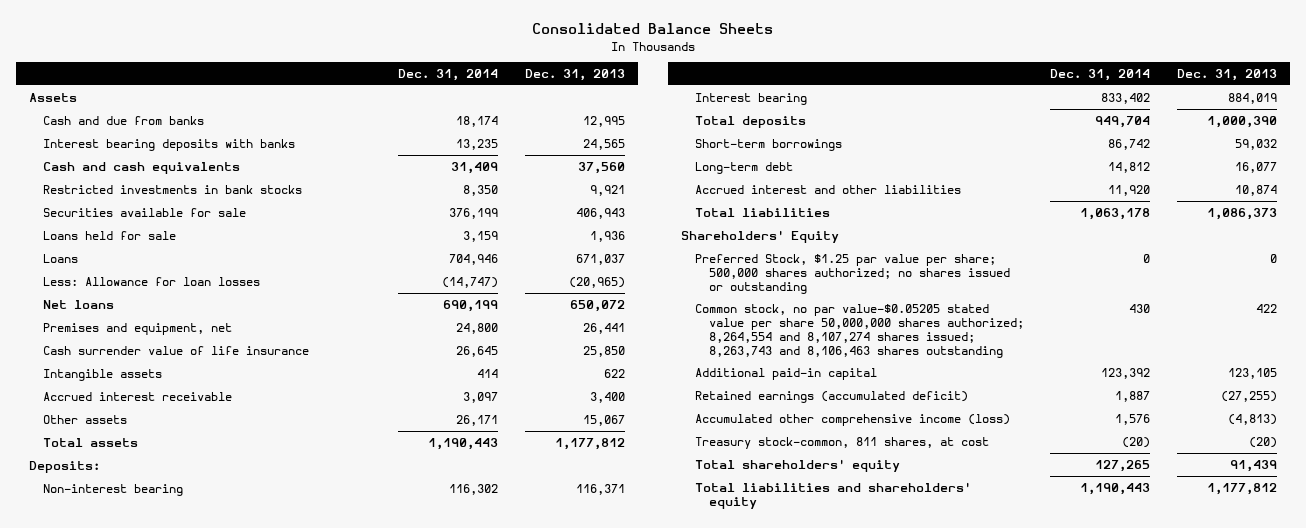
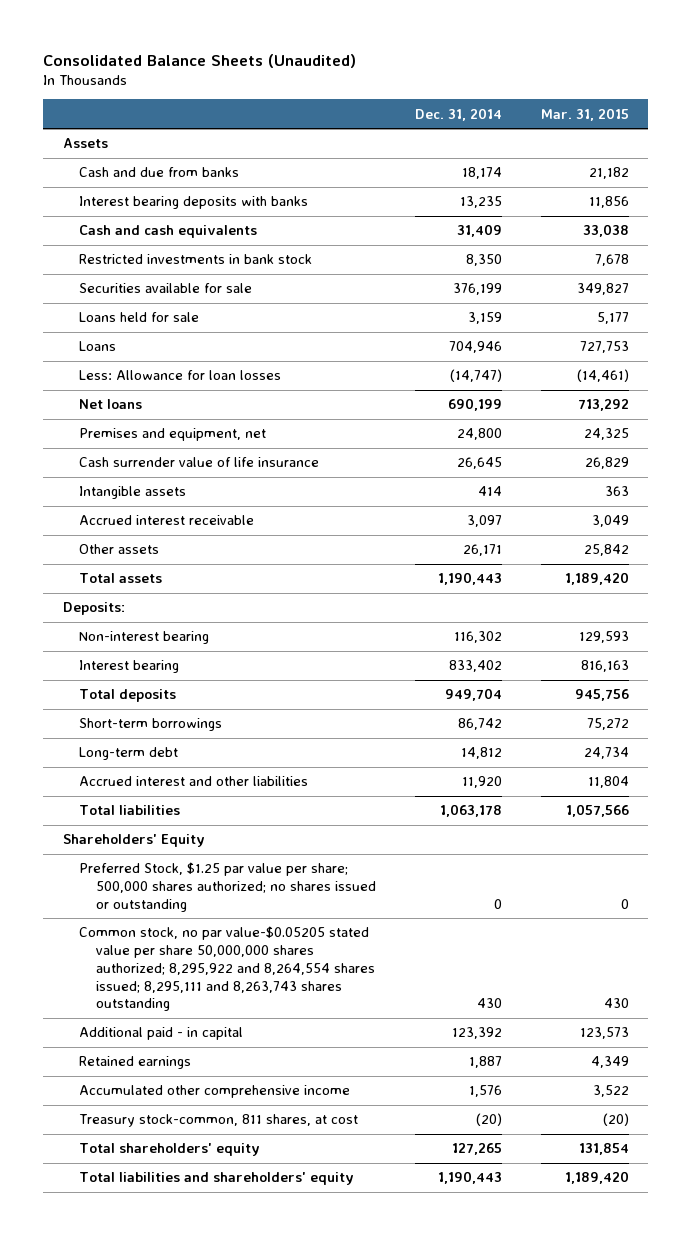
[531,23,773,35] Consolidated Balance Sheets -> [43,53,357,68] Consolidated Balance Sheets (Unaudited)
[524,69,625,82] Dec. 31, 2013 -> none
none -> [541,107,630,121] Mar. 31, 2015
[43,184,303,194] Restricted investments in bank stocks -> [79,254,313,265] Restricted investments in bank stock
[694,303,1024,358] Common stock, no par value-$0.05205 stated value per share 50,000,000 shares authorized; 8,264,554 and 8,107,274 shares issued; 8,263,743 and 8,106,463 shares outstanding -> [79,926,376,1012] Common stock, no par value-$0.05205 stated value per share 50,000,000 shares authorized; 8,295,922 and 8,264,554 shares issued; 8,295,111 and 8,263,743 shares outstanding
[694,367,877,380] Additional paid-in capital -> [79,1027,244,1041] Additional paid - in capital
[694,390,968,403] Retained earnings (accumulated deficit) -> [79,1056,192,1070] Retained earnings
[694,413,1010,426] Accumulated other comprehensive income (loss) -> [79,1085,351,1099] Accumulated other comprehensive income

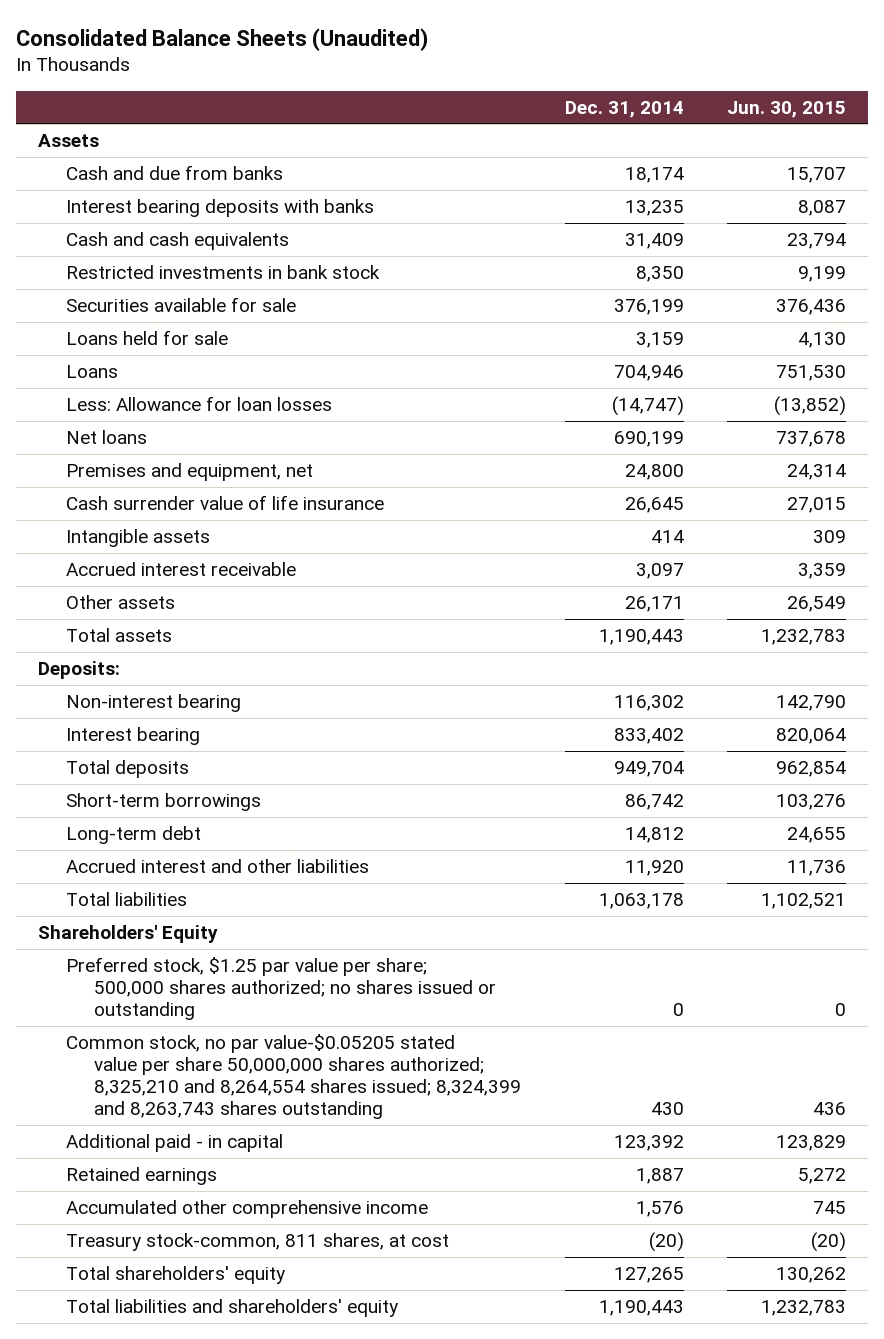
[541,107,630,121] Mar. 31, 2015 -> none
none -> [727,100,847,118] Jun. 30, 2015
[79,862,377,912] Preferred Stock, $1.25 par value per share; 500,000 shares authorized; no shares issued or outstanding -> [65,957,497,1021] Preferred stock, $1.25 par value per share; 500,000 shares authorized; no shares issued or outstanding
[79,926,376,1012] Common stock, no par value-$0.05205 stated value per share 50,000,000 shares authorized; 8,295,922 and 8,264,554 shares issued; 8,295,111 and 8,263,743 shares outstanding -> [65,1034,522,1120] Common stock, no par value-$0.05205 stated value per share 50,000,000 shares authorized; 8,325,210 and 8,264,554 shares issued; 8,324,399 and 8,263,743 shares outstanding

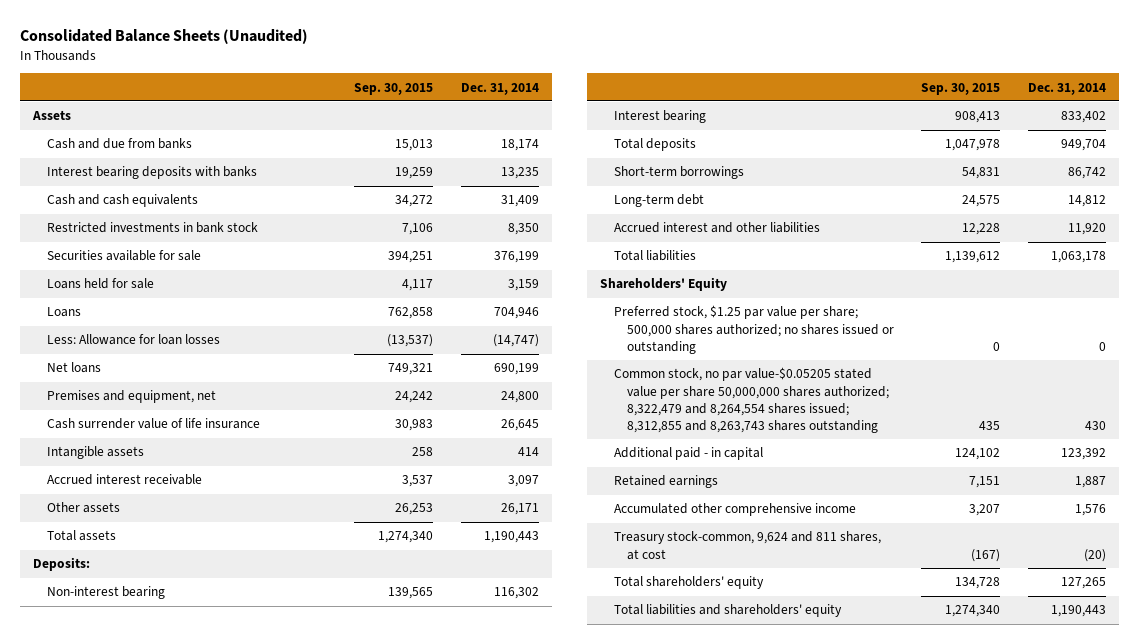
[727,100,847,118] Jun. 30, 2015 -> none
none -> [354,82,434,95] Sep. 30, 2015
[65,1034,522,1120] Common stock, no par value-$0.05205 stated value per share 50,000,000 shares authorized; 8,325,210 and 8,264,554 shares issued; 8,324,399 and 8,263,743 shares outstanding -> [613,367,890,434] Common stock, no par value-$0.05205 stated value per share 50,000,000 shares authorized; 8,322,479 and 8,264,554 shares issued; 8,312,855 and 8,263,743 shares outstanding
[65,1233,449,1252] Treasury stock-common, 811 shares, at cost -> [613,531,881,560] Treasury stock-common, 9,624 and 811 shares, at cost

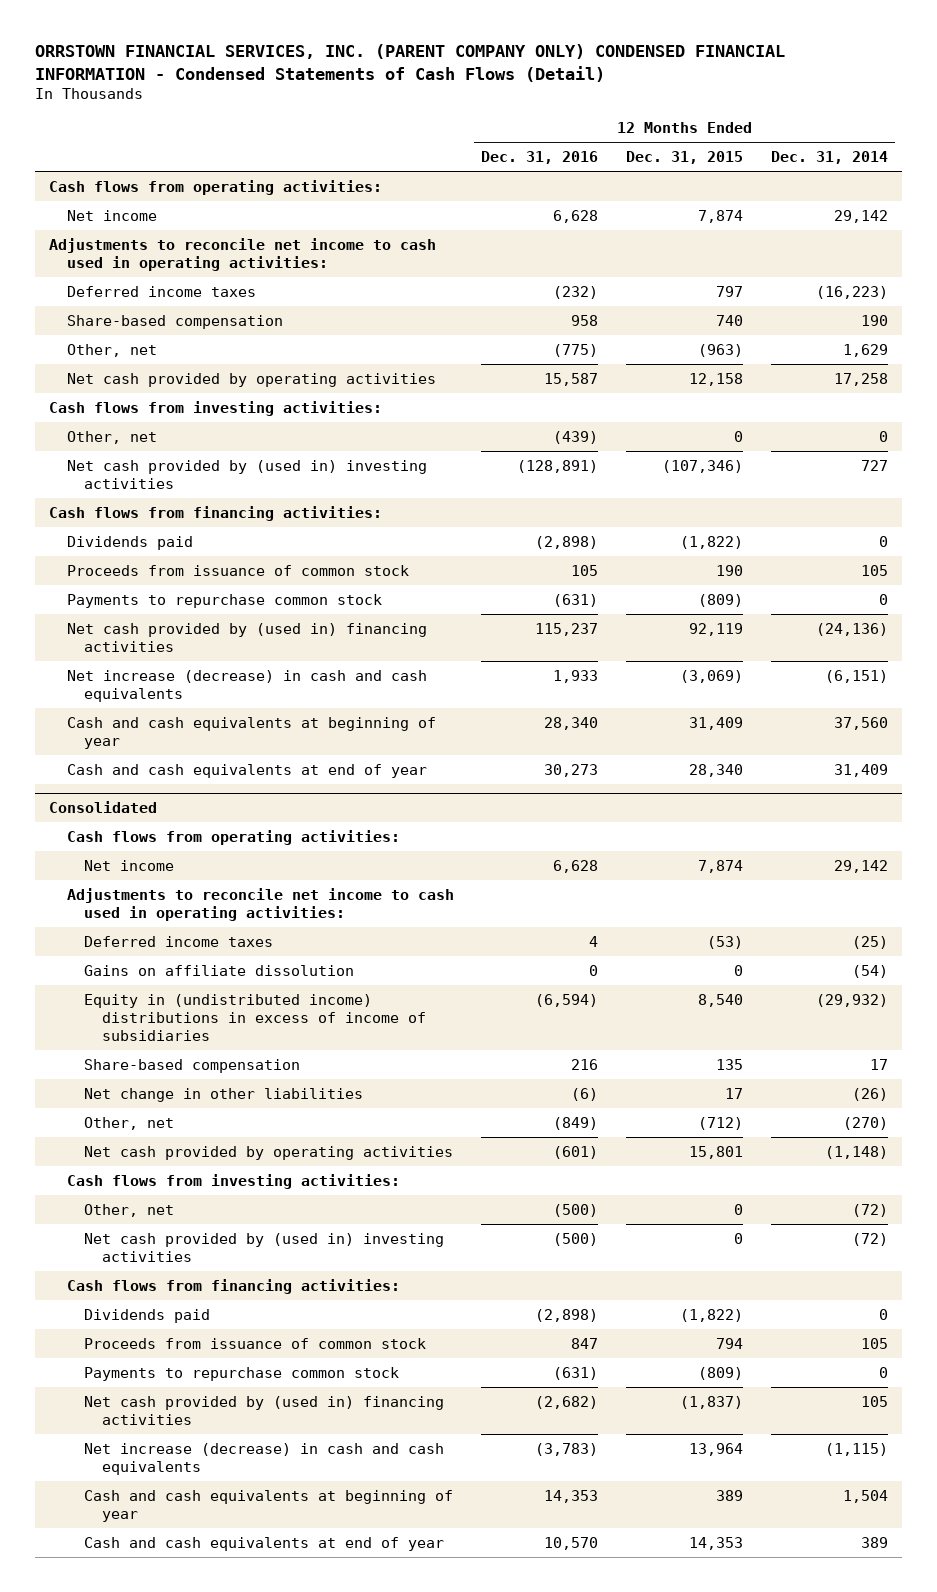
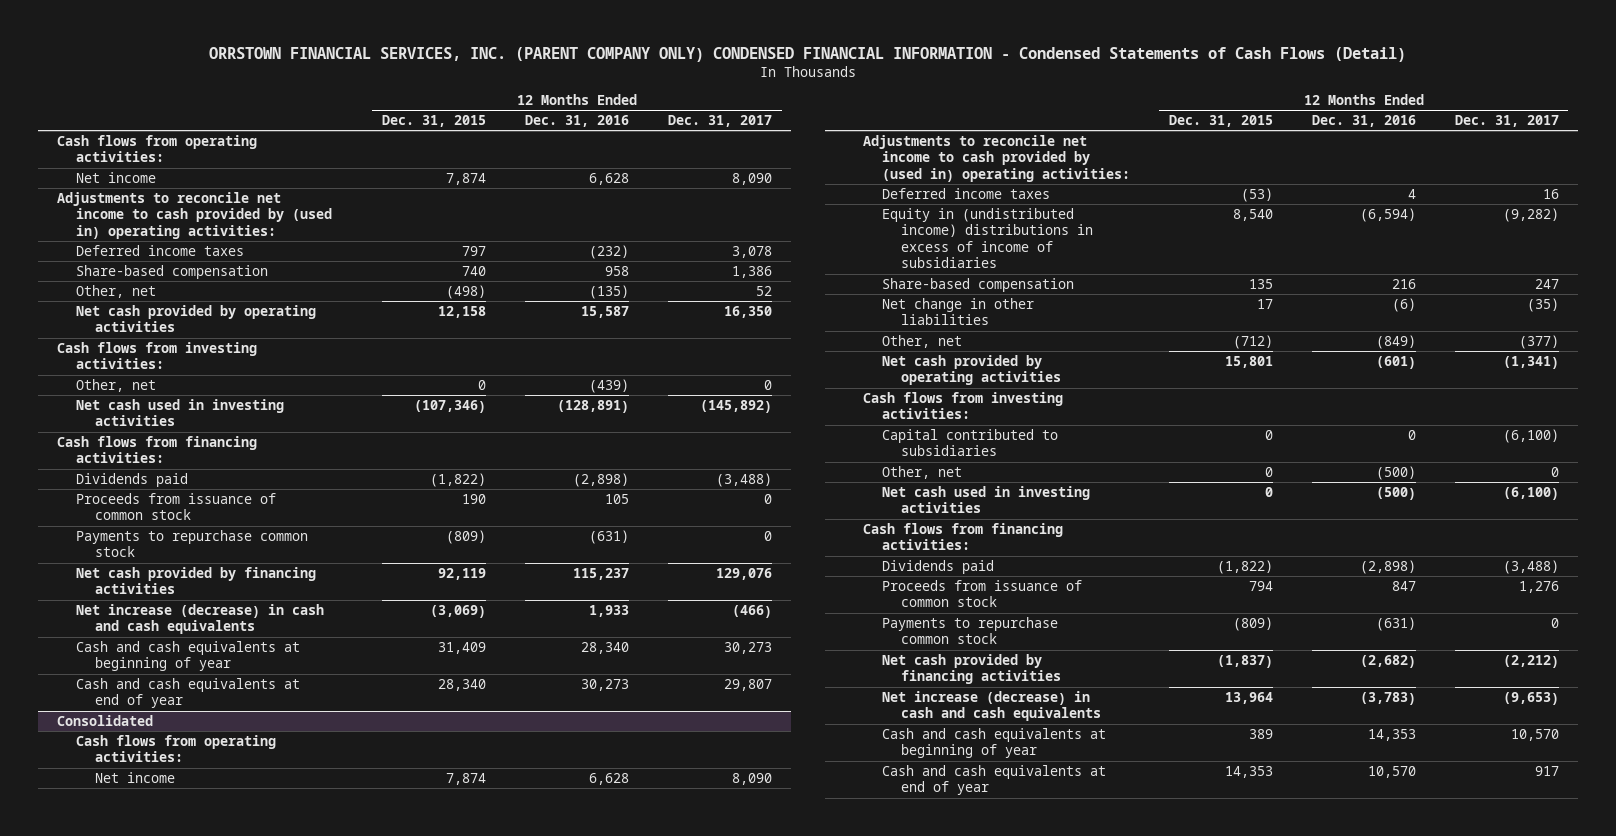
[771,151,889,165] Dec. 31, 2014 -> none
none -> [667,115,772,128] Dec. 31, 2017
[48,237,436,271] Adjustments to reconcile net income to cash used in operating activities: -> [57,191,333,239] Adjustments to reconcile net income to cash provided by (used in) operating activities:
[553,343,599,357] (775) -> [589,284,630,299] (135)
[698,343,744,357] (963) -> [446,284,487,299] (498)
[66,459,427,489] Net cash provided by (used in) investing activities -> [76,398,285,427] Net cash used in investing activities
[66,622,427,652] Net cash provided by (used in) financing activities -> [76,566,317,595] Net cash provided by financing activities
[66,887,454,921] Adjustments to reconcile net income to cash used in operating activities: -> [863,134,1130,182] Adjustments to reconcile net income to cash provided by (used in) operating activities:
[84,964,355,976] Gains on affiliate dissolution -> none
none -> [881,428,1058,457] Capital contributed to subsidiaries
[84,1232,445,1262] Net cash provided by (used in) investing activities -> [881,485,1090,514] Net cash used in investing activities
[84,1395,445,1425] Net cash provided by (used in) financing activities -> [881,653,1061,685] Net cash provided by financing activities

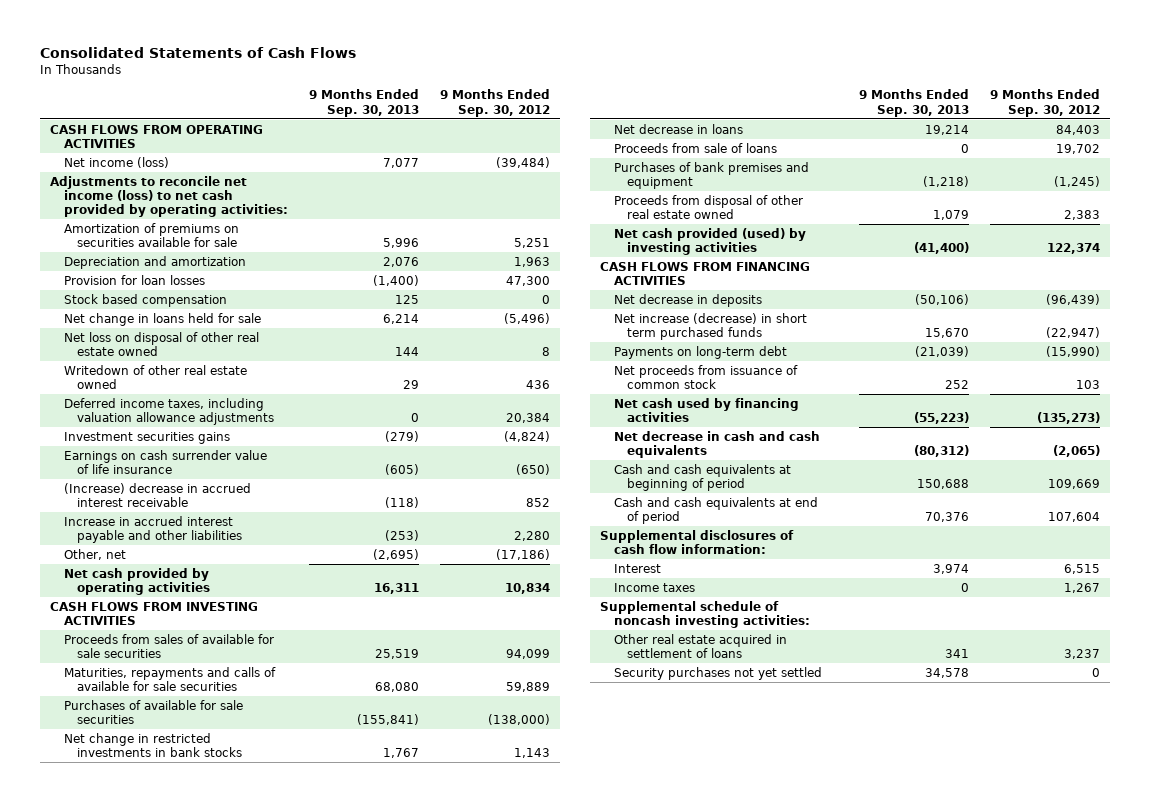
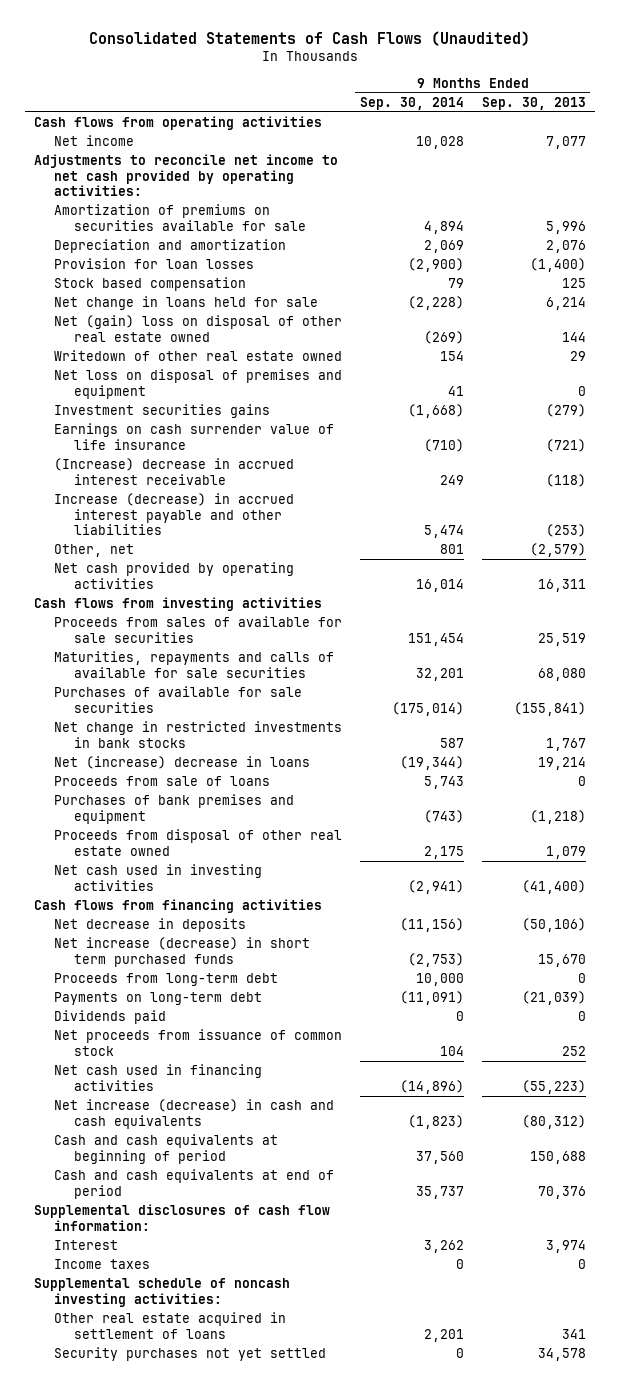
[39,47,356,59] Consolidated Statements of Cash Flows -> [88,31,530,47] Consolidated Statements of Cash Flows (Unaudited)
[439,89,550,117] 9 Months Ended Sep. 30, 2012 -> none
none -> [359,96,464,110] Sep. 30, 2014
[50,124,264,148] CASH FLOWS FROM OPERATING ACTIVITIES -> [34,116,323,131] Cash flows from operating activities
[63,156,169,168] Net income (loss) -> [53,135,134,147] Net income
[50,175,288,218] Adjustments to reconcile net income (loss) to net cash provided by operating activities: -> [34,154,339,197] Adjustments to reconcile net income to net cash provided by operating activities:
[63,331,259,356] Net loss on disposal of other real estate owned -> [53,315,342,342] Net (gain) loss on disposal of other real estate owned
[63,397,275,425] Deferred income taxes, including valuation allowance adjustments -> none
none -> [53,369,342,399] Net loss on disposal of premises and equipment
[384,463,419,475] (605) -> [545,438,586,452] (721)
[63,515,243,543] Increase in accrued interest payable and other liabilities -> [53,493,294,536] Increase (decrease) in accrued interest payable and other liabilities
[372,548,419,560] (2,695) -> [529,543,586,558] (2,579)
[50,601,259,625] CASH FLOWS FROM INVESTING ACTIVITIES -> [34,597,323,612] Cash flows from investing activities
[613,123,743,134] Net decrease in loans -> [53,756,310,770] Net (increase) decrease in loans
[613,227,806,255] Net cash provided (used) by investing activities -> [53,864,262,891] Net cash used in investing activities
[600,261,811,285] CASH FLOWS FROM FINANCING ACTIVITIES -> [34,899,323,914] Cash flows from financing activities
none -> [53,973,278,987] Proceeds from long-term debt
none -> [53,1010,166,1025] Dividends paid
[613,397,799,422] Net cash used by financing activities -> [53,1064,262,1091] Net cash used in financing activities
[613,430,820,458] Net decrease in cash and cash equivalents -> [53,1099,334,1129] Net increase (decrease) in cash and cash equivalents

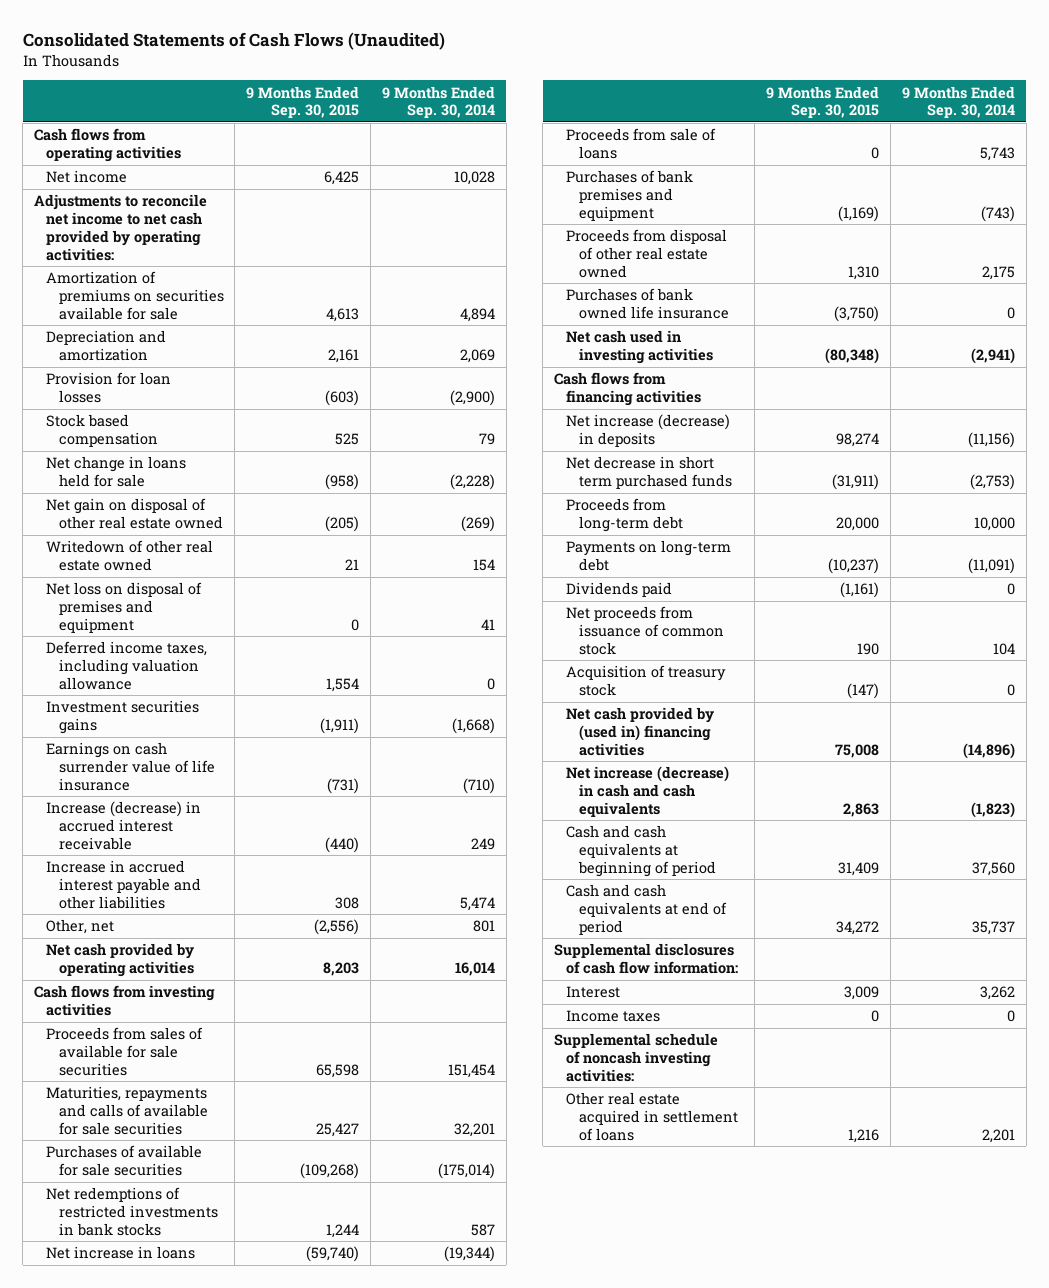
[481,96,586,110] Sep. 30, 2013 -> none
none -> [246,85,360,119] 9 Months Ended Sep. 30, 2015
[53,315,342,342] Net (gain) loss on disposal of other real estate owned -> [46,498,223,530] Net gain on disposal of other real estate owned
none -> [46,641,208,690] Deferred income taxes, including valuation allowance
[53,458,294,485] (Increase) decrease in accrued interest receivable -> [46,801,202,850] Increase (decrease) in accrued interest receivable
[53,493,294,536] Increase (decrease) in accrued interest payable and other liabilities -> [46,860,201,909] Increase in accrued interest payable and other liabilities
[53,721,342,748] Net change in restricted investments in bank stocks -> [46,1187,218,1236] Net redemptions of restricted investments in bank stocks
[53,756,310,770] Net (increase) decrease in loans -> [46,1246,196,1260] Net increase in loans
none -> [566,288,729,320] Purchases of bank owned life insurance
[53,918,246,933] Net decrease in deposits -> [566,414,731,448] Net increase (decrease) in deposits
[53,937,310,967] Net increase (decrease) in short term purchased funds -> [566,456,732,490] Net decrease in short term purchased funds
none -> [566,665,727,697] Acquisition of treasury stock
[53,1064,262,1091] Net cash used in financing activities -> [566,707,715,756] Net cash provided by (used in) financing activities
[53,1347,326,1362] Security purchases not yet settled -> none

